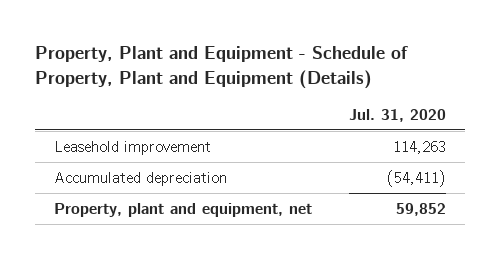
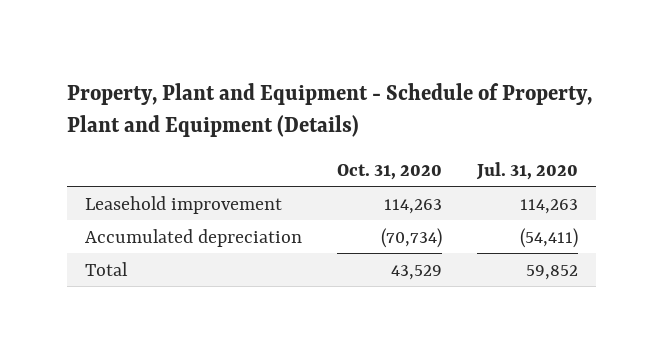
none -> [336,163,442,180] Oct. 31, 2020
[53,202,312,217] Property, plant and equipment, net -> [84,261,128,276] Total

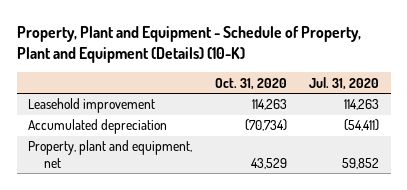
[67,82,593,138] Property, Plant and Equipment - Schedule of Property, Plant and Equipment (Details) -> [16,25,361,63] Property, Plant and Equipment - Schedule of Property, Plant and Equipment (Details) (10-K)
[84,261,128,276] Total -> [28,140,193,168] Property, plant and equipment, net

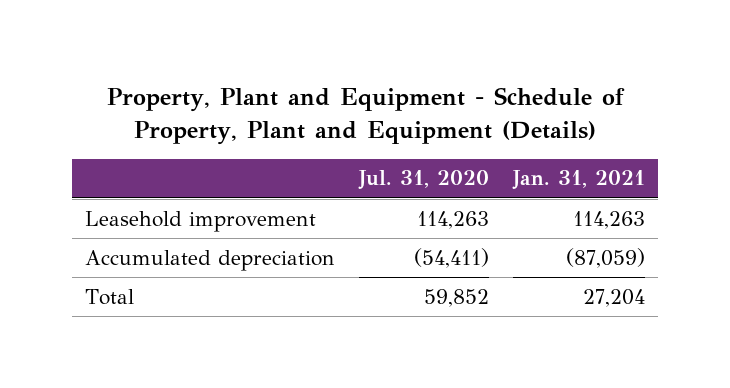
[16,25,361,63] Property, Plant and Equipment - Schedule of Property, Plant and Equipment (Details) (10-K) -> [106,86,625,145] Property, Plant and Equipment - Schedule of Property, Plant and Equipment (Details)
[214,77,287,90] Oct. 31, 2020 -> none
none -> [512,170,646,191] Jan. 31, 2021
[28,140,193,168] Property, plant and equipment, net -> [84,288,134,305] Total

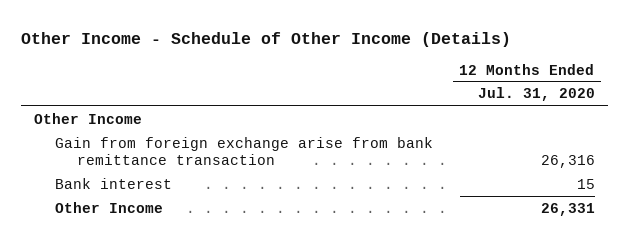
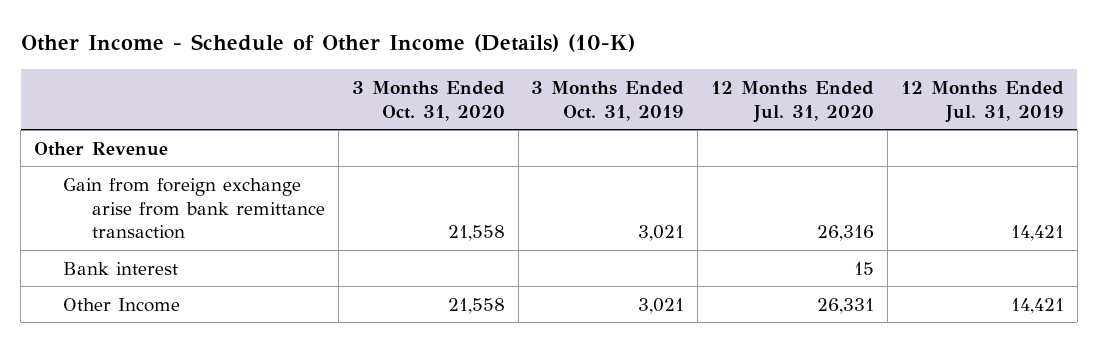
[21,31,512,47] Other Income - Schedule of Other Income (Details) -> [20,34,635,53] Other Income - Schedule of Other Income (Details) (10-K)
none -> [351,80,505,121] 3 Months Ended Oct. 31, 2020
none -> [531,80,685,121] 3 Months Ended Oct. 31, 2019
none -> [900,80,1064,123] 12 Months Ended Jul. 31, 2019
[34,112,143,124] Other Income -> [34,141,169,156] Other Revenue

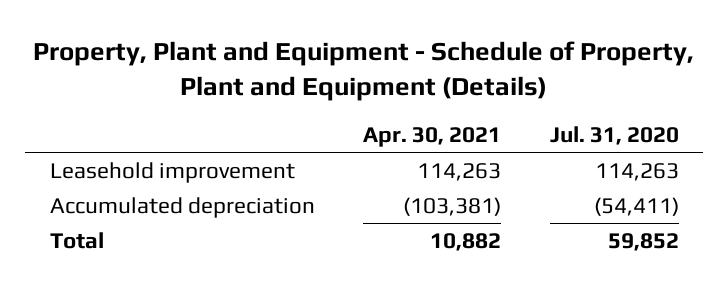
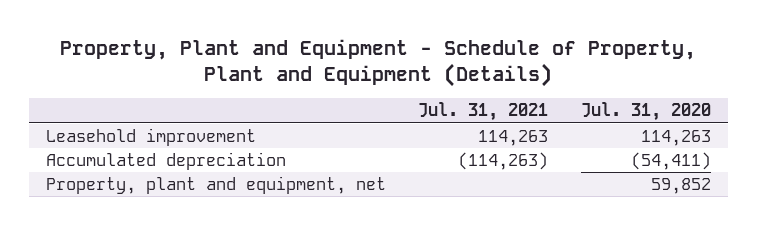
[363,127,502,148] Apr. 30, 2021 -> none
none -> [418,102,549,122] Jul. 31, 2021
[49,231,104,249] Total -> [45,176,386,195] Property, plant and equipment, net

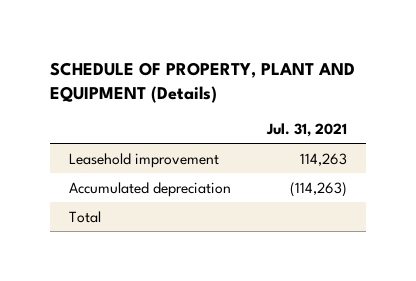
[60,39,697,88] Property, Plant and Equipment - Schedule of Property, Plant and Equipment (Details) -> [50,61,356,103] SCHEDULE OF PROPERTY, PLANT AND EQUIPMENT (Details)
[581,102,712,122] Jul. 31, 2020 -> none
[45,176,386,195] Property, plant and equipment, net -> [68,210,101,223] Total

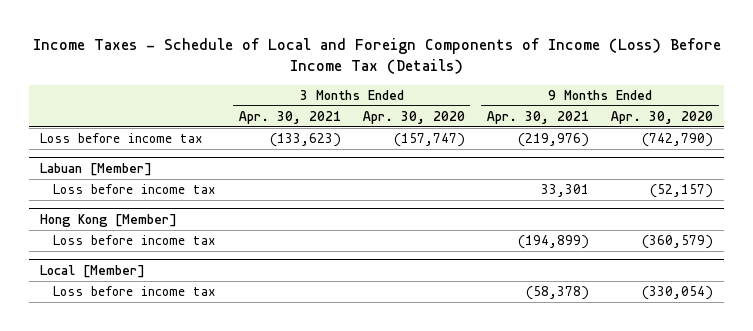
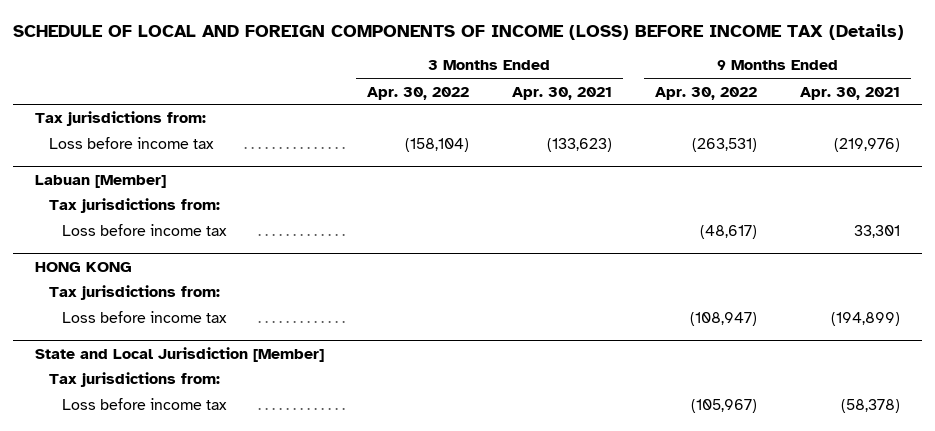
[32,38,721,75] Income Taxes - Schedule of Local and Foreign Components of Income (Loss) Before Income Tax (Details) -> [13,23,905,40] SCHEDULE OF LOCAL AND FOREIGN COMPONENTS OF INCOME (LOSS) BEFORE INCOME TAX (Details)
[362,110,465,124] Apr. 30, 2020 -> none
[611,110,714,124] Apr. 30, 2020 -> none
none -> [366,86,469,100] Apr. 30, 2022
none -> [655,86,758,100] Apr. 30, 2022
none -> [34,111,206,127] Tax jurisdictions from:
none -> [48,198,220,214] Tax jurisdictions from:
[40,213,178,227] Hong Kong [Member] -> [34,261,132,272] HONG KONG
none -> [48,285,220,301] Tax jurisdictions from:
[40,264,146,278] Local [Member] -> [34,346,324,362] State and Local Jurisdiction [Member]
none -> [48,372,220,388] Tax jurisdictions from:

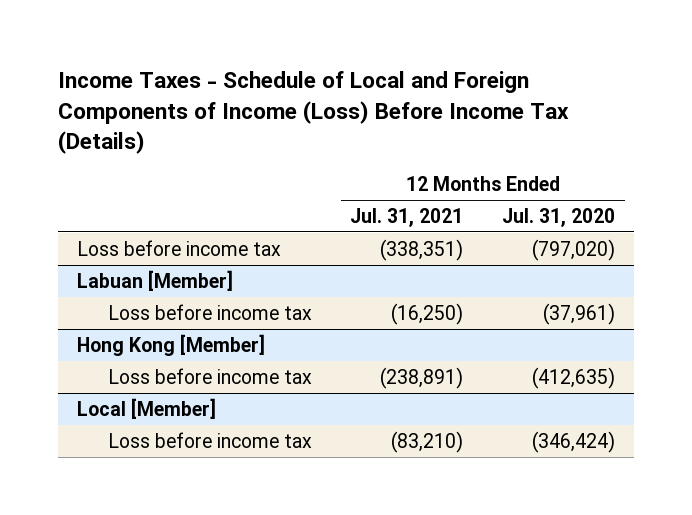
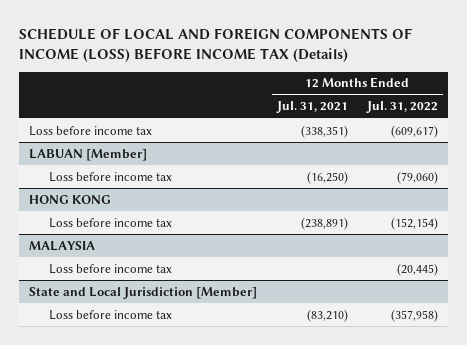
[57,71,569,154] Income Taxes - Schedule of Local and Foreign Components of Income (Loss) Before Income Tax (Details) -> [18,27,412,62] SCHEDULE OF LOCAL AND FOREIGN COMPONENTS OF INCOME (LOSS) BEFORE INCOME TAX (Details)
[502,207,616,227] Jul. 31, 2020 -> none
none -> [366,101,439,114] Jul. 31, 2022
[77,269,234,291] Labuan [Member] -> [28,148,147,161] LABUAN [Member]
[77,333,266,356] Hong Kong [Member] -> [28,194,111,204] HONG KONG
none -> [28,240,95,251] MALAYSIA
none -> [49,263,173,274] Loss before income tax
[77,397,217,419] Local [Member] -> [28,286,257,299] State and Local Jurisdiction [Member]

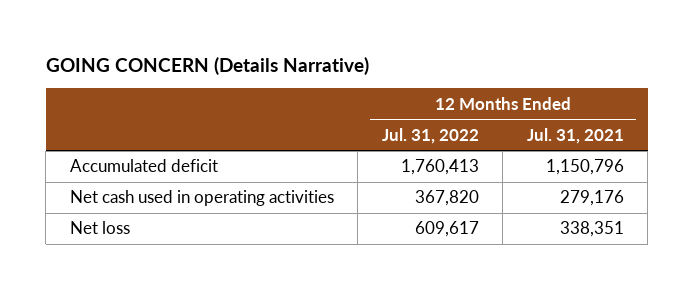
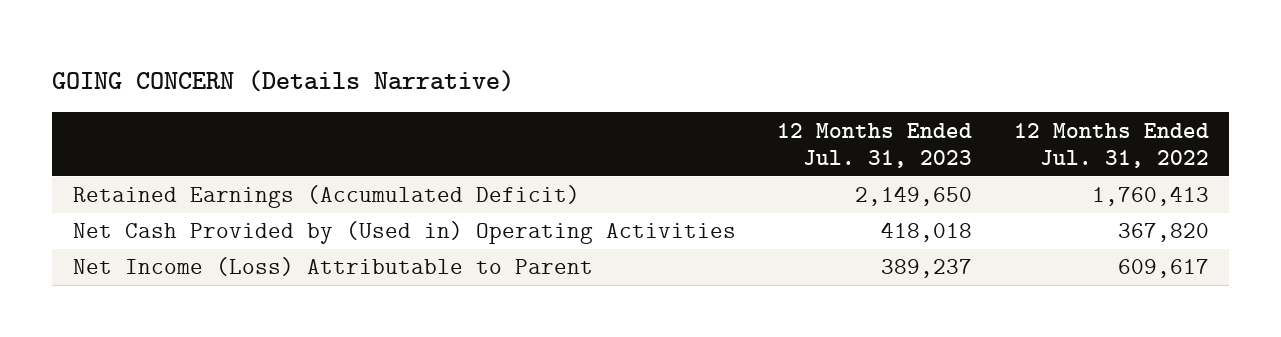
[526,127,624,144] Jul. 31, 2021 -> none
none -> [777,122,973,169] 12 Months Ended Jul. 31, 2023
[69,159,218,173] Accumulated deficit -> [72,185,580,209] Retained Earnings (Accumulated Deficit)
[69,190,334,207] Net cash used in operating activities -> [72,221,736,245] Net Cash Provided by (Used in) Operating Activities
[69,221,130,235] Net loss -> [72,257,593,277] Net Income (Loss) Attributable to Parent

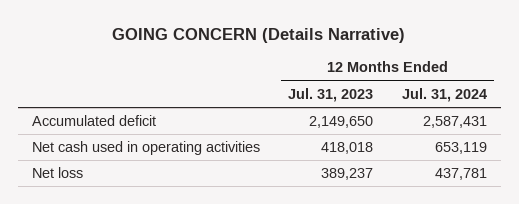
[1013,122,1209,169] 12 Months Ended Jul. 31, 2022 -> none
none -> [401,87,487,102] Jul. 31, 2024
[72,185,580,209] Retained Earnings (Accumulated Deficit) -> [31,115,156,127] Accumulated deficit
[72,221,736,245] Net Cash Provided by (Used in) Operating Activities -> [31,141,260,156] Net cash used in operating activities
[72,257,593,277] Net Income (Loss) Attributable to Parent -> [31,167,83,179] Net loss

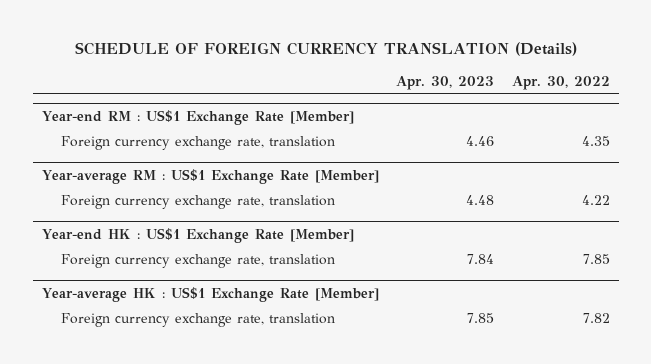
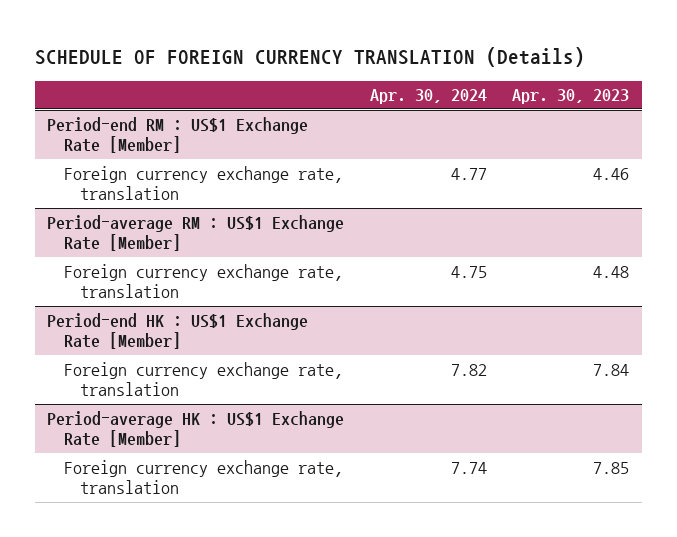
[511,75,610,90] Apr. 30, 2022 -> none
none -> [369,89,487,105] Apr. 30, 2024
[41,109,354,125] Year-end RM : US$1 Exchange Rate [Member] -> [47,116,309,154] Period-end RM : US$1 Exchange Rate [Member]
[41,168,379,184] Year-average RM : US$1 Exchange Rate [Member] -> [47,214,345,252] Period-average RM : US$1 Exchange Rate [Member]
[41,227,354,243] Year-end HK : US$1 Exchange Rate [Member] -> [47,312,309,350] Period-end HK : US$1 Exchange Rate [Member]
[41,286,379,302] Year-average HK : US$1 Exchange Rate [Member] -> [47,410,345,448] Period-average HK : US$1 Exchange Rate [Member]

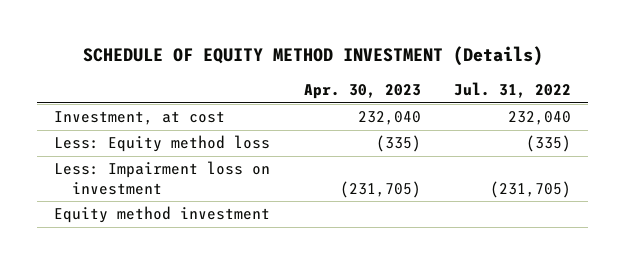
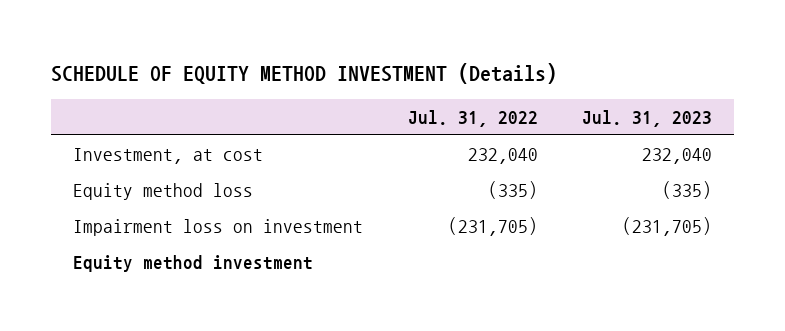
[303,84,421,100] Apr. 30, 2023 -> none
none -> [581,109,712,127] Jul. 31, 2023
[53,135,270,153] Less: Equity method loss -> [73,183,254,201] Equity method loss
[53,161,270,195] Less: Impairment loss on investment -> [73,219,364,237] Impairment loss on investment

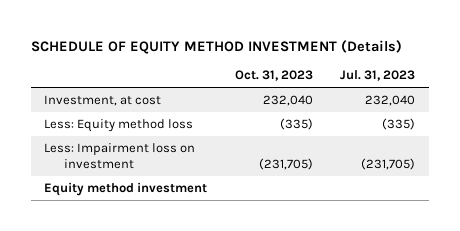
[407,109,538,127] Jul. 31, 2022 -> none
none -> [234,70,313,82] Oct. 31, 2023
[73,183,254,201] Equity method loss -> [44,119,194,133] Less: Equity method loss
[73,219,364,237] Impairment loss on investment -> [44,143,196,169] Less: Impairment loss on investment

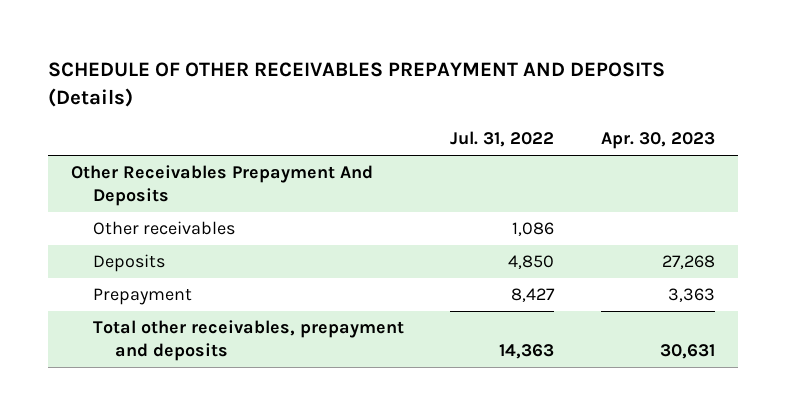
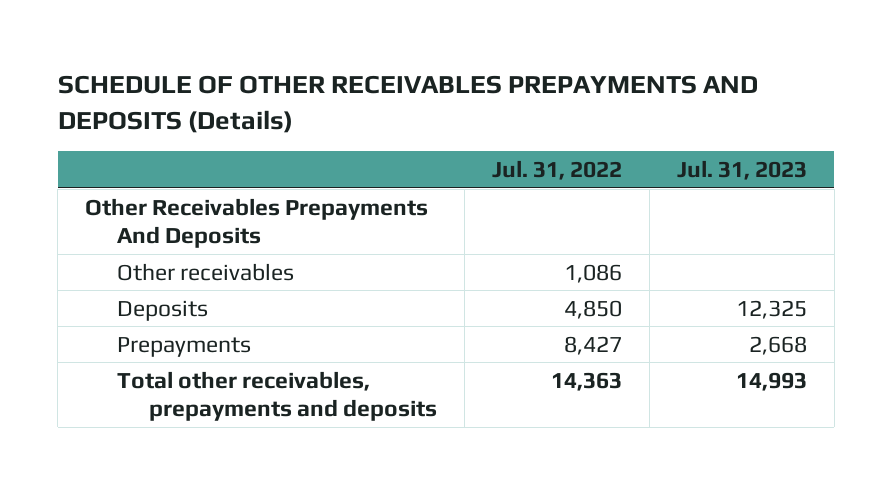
[48,62,666,107] SCHEDULE OF OTHER RECEIVABLES PREPAYMENT AND DEPOSITS (Details) -> [57,75,758,133] SCHEDULE OF OTHER RECEIVABLES PREPAYMENTS AND DEPOSITS (Details)
[600,132,715,150] Apr. 30, 2023 -> none
none -> [676,159,807,180] Jul. 31, 2023
[71,165,374,207] Other Receivables Prepayment And Deposits -> [85,197,429,249] Other Receivables Prepayments And Deposits
[93,288,193,306] Prepayment -> [116,336,251,357] Prepayments
[93,320,405,362] Total other receivables, prepayment and deposits -> [116,370,437,422] Total other receivables, prepayments and deposits

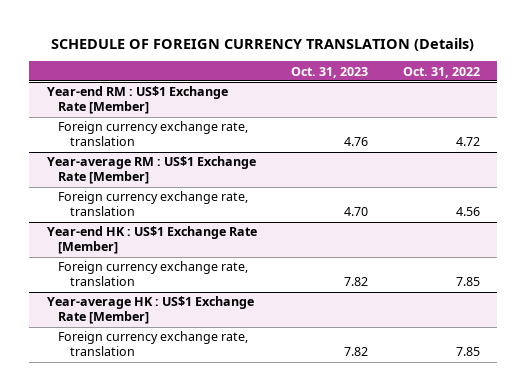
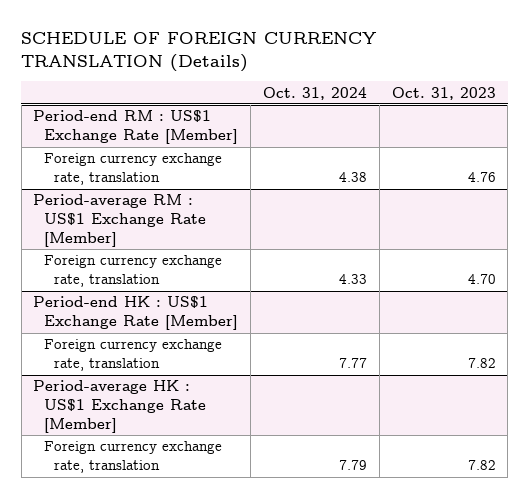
[402,66,480,78] Oct. 31, 2022 -> none
none -> [262,86,367,100] Oct. 31, 2024
[46,86,228,115] Year-end RM : US$1 Exchange Rate [Member] -> [33,110,238,145] Period-end RM : US$1 Exchange Rate [Member]
[46,156,256,185] Year-average RM : US$1 Exchange Rate [Member] -> [33,194,206,248] Period-average RM : US$1 Exchange Rate [Member]
[46,226,257,255] Year-end HK : US$1 Exchange Rate [Member] -> [33,296,238,331] Period-end HK : US$1 Exchange Rate [Member]
[46,296,254,325] Year-average HK : US$1 Exchange Rate [Member] -> [33,380,206,434] Period-average HK : US$1 Exchange Rate [Member]

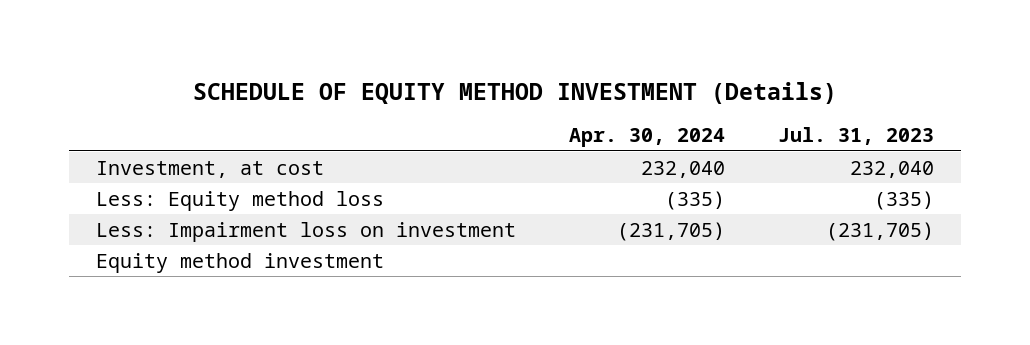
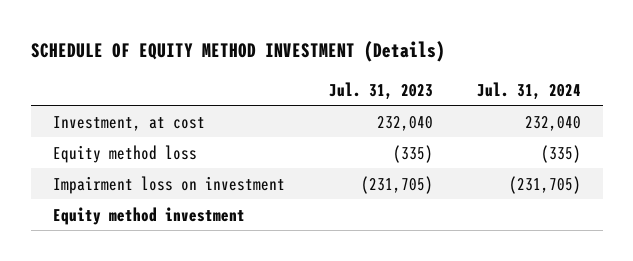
[568,128,725,148] Apr. 30, 2024 -> none
none -> [476,81,581,100] Jul. 31, 2024
[95,190,384,211] Less: Equity method loss -> [52,144,197,163] Equity method loss
[95,221,516,242] Less: Impairment loss on investment -> [52,175,285,194] Impairment loss on investment

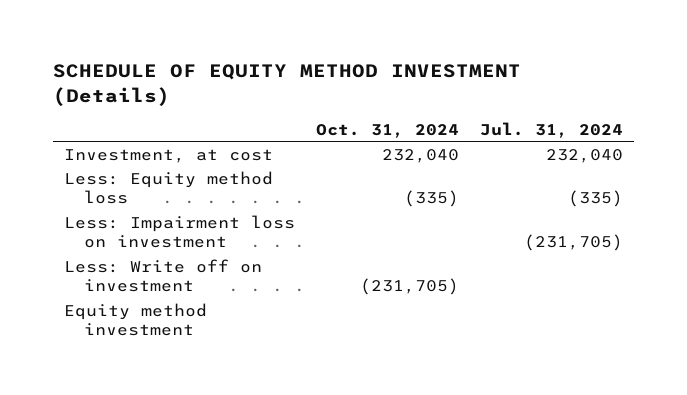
[328,81,433,100] Jul. 31, 2023 -> none
none -> [316,123,460,138] Oct. 31, 2024
[52,144,197,163] Equity method loss -> [63,170,273,205] Less: Equity method loss
[52,175,285,194] Impairment loss on investment -> [63,214,295,249] Less: Impairment loss on investment
none -> [63,258,262,293] Less: Write off on investment

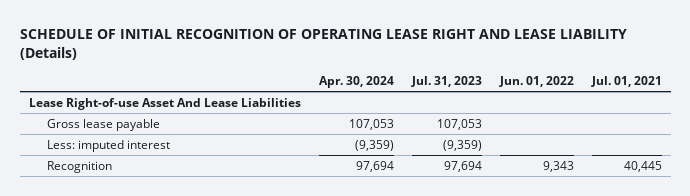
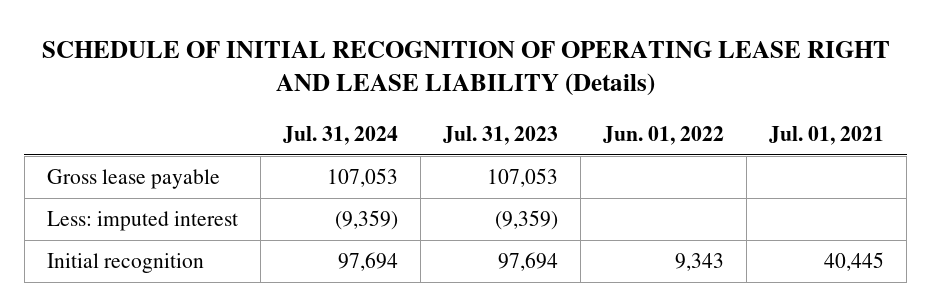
[318,75,394,88] Apr. 30, 2024 -> none
none -> [282,125,398,145] Jul. 31, 2024
[28,97,301,110] Lease Right-of-use Asset And Lease Liabilities -> none
[46,160,112,173] Recognition -> [46,253,204,274] Initial recognition

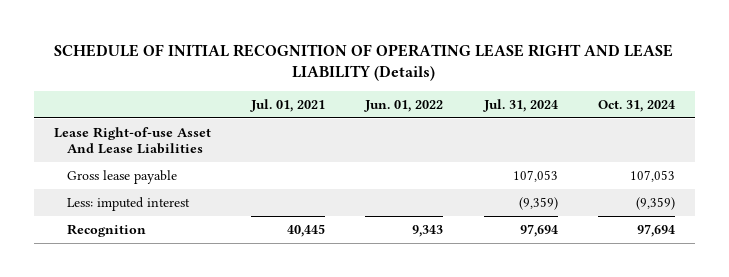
[443,125,559,145] Jul. 31, 2023 -> none
none -> [597,100,675,113] Oct. 31, 2024
none -> [53,126,211,155] Lease Right-of-use Asset And Lease Liabilities
[46,253,204,274] Initial recognition -> [66,223,146,237] Recognition

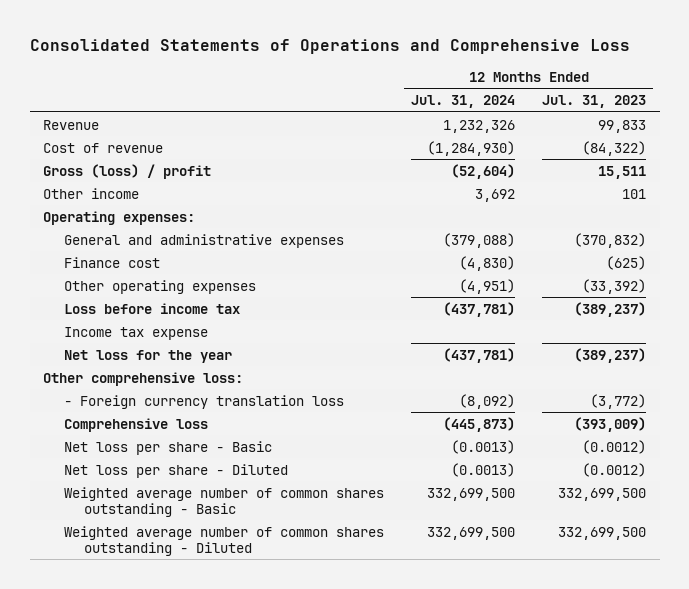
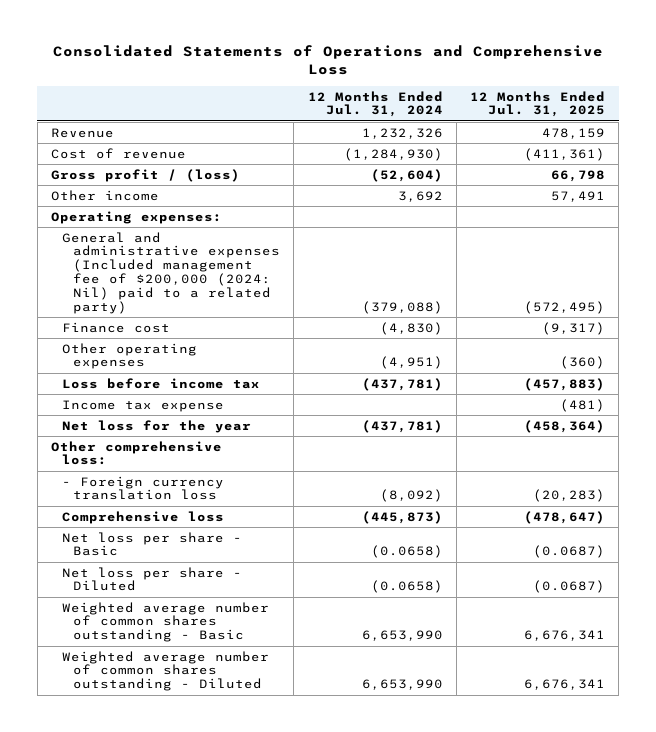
[542,95,647,109] Jul. 31, 2023 -> none
none -> [470,90,606,118] 12 Months Ended Jul. 31, 2025
[43,163,212,179] Gross (loss) / profit -> [51,168,241,182] Gross profit / (loss)
[63,233,344,248] General and administrative expenses -> [62,231,280,314] General and administrative expenses (Included management fee of $200,000 (2024: Nil) paid to a related party)
[450,439,515,454] (0.0013) -> [370,545,443,559] (0.0658)
[450,462,515,477] (0.0013) -> [370,580,443,594] (0.0658)
[426,487,515,501] 332,699,500 -> [361,630,443,642] 6,653,990
[426,526,515,540] 332,699,500 -> [361,679,443,691] 6,653,990

